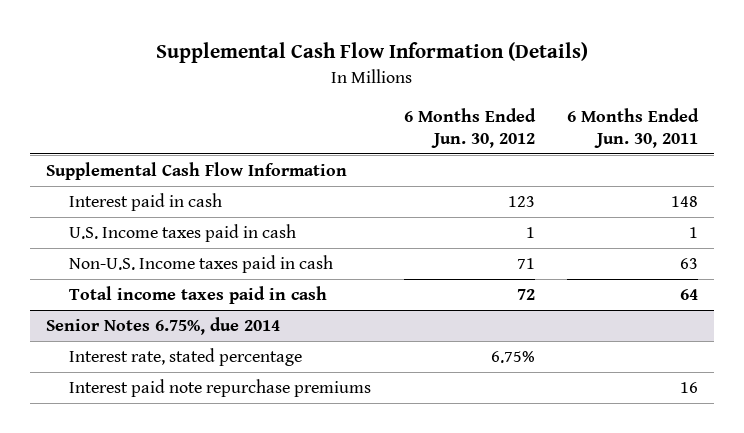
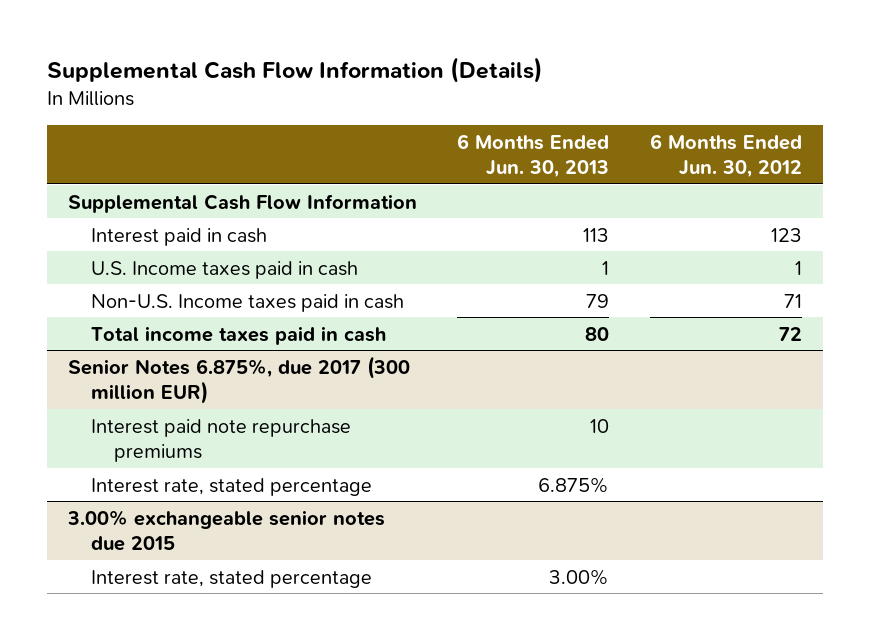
[566,108,699,148] 6 Months Ended Jun. 30, 2011 -> none
none -> [457,133,610,178] 6 Months Ended Jun. 30, 2013
[46,317,281,336] Senior Notes 6.75%, due 2014 -> none
[69,348,303,367] Interest rate, stated percentage -> none
[69,379,372,398] Interest paid note repurchase premiums -> none
none -> [67,355,410,404] Senior Notes 6.875%, due 2017 (300 million EUR)
none -> [90,418,351,462] Interest paid note repurchase premiums
none -> [90,477,372,496] Interest rate, stated percentage
none -> [66,509,385,551] 3.00% exchangeable senior notes due 2015
none -> [90,569,372,588] Interest rate, stated percentage

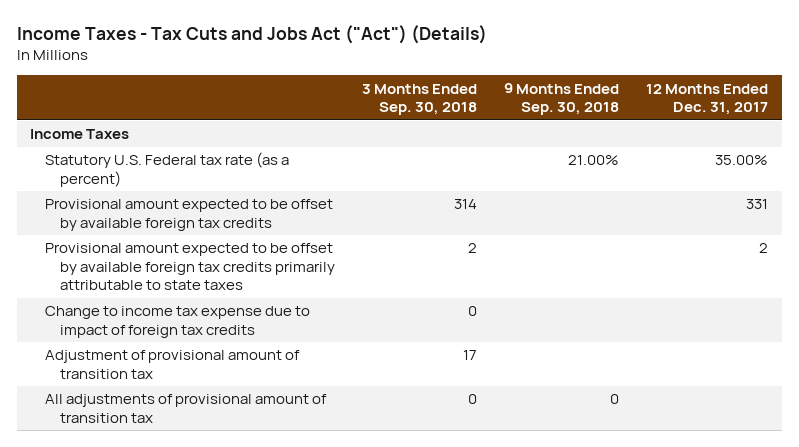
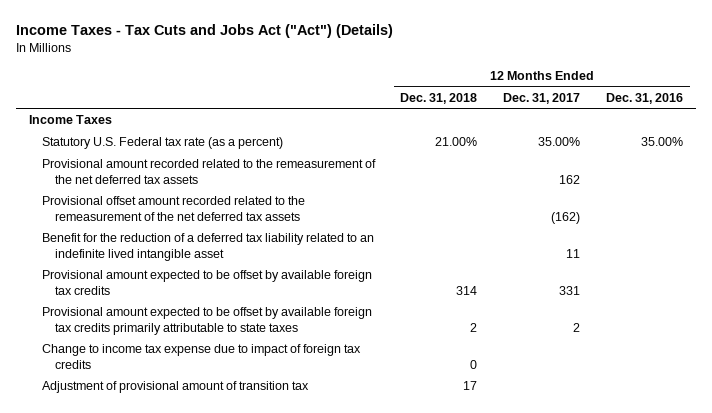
[362,83,478,116] 3 Months Ended Sep. 30, 2018 -> none
[504,82,620,116] 9 Months Ended Sep. 30, 2018 -> none
none -> [400,92,478,104] Dec. 31, 2018
none -> [606,92,684,104] Dec. 31, 2016
none -> [41,159,376,184] Provisional amount recorded related to the remeasurement of the net deferred tax assets
none -> [41,196,305,221] Provisional offset amount recorded related to the remeasurement of the net deferred tax assets
none -> [41,233,374,261] Benefit for the reduction of a deferred tax liability related to an indefinite lived intangible asset
[45,394,328,423] All adjustments of provisional amount of transition tax -> none

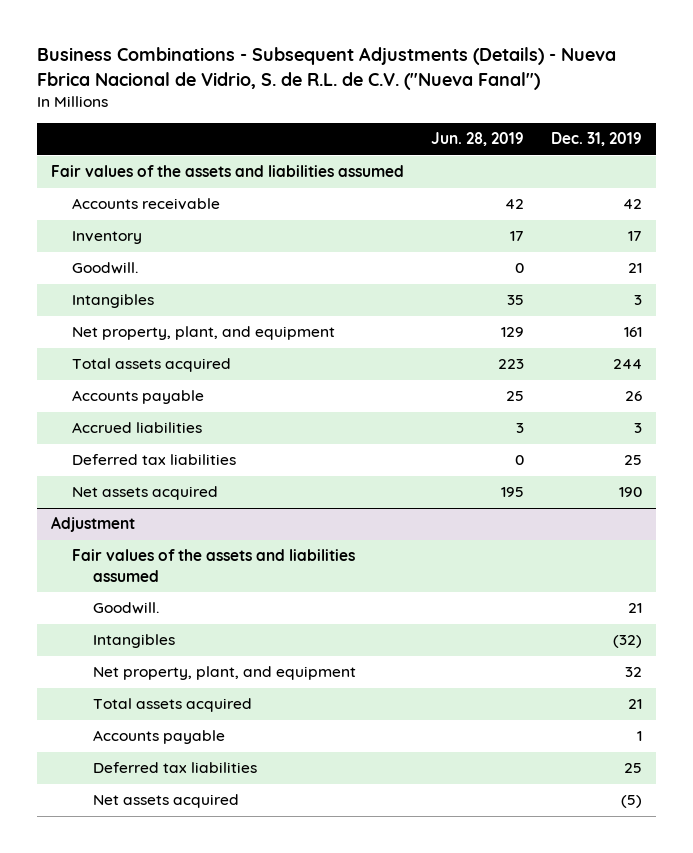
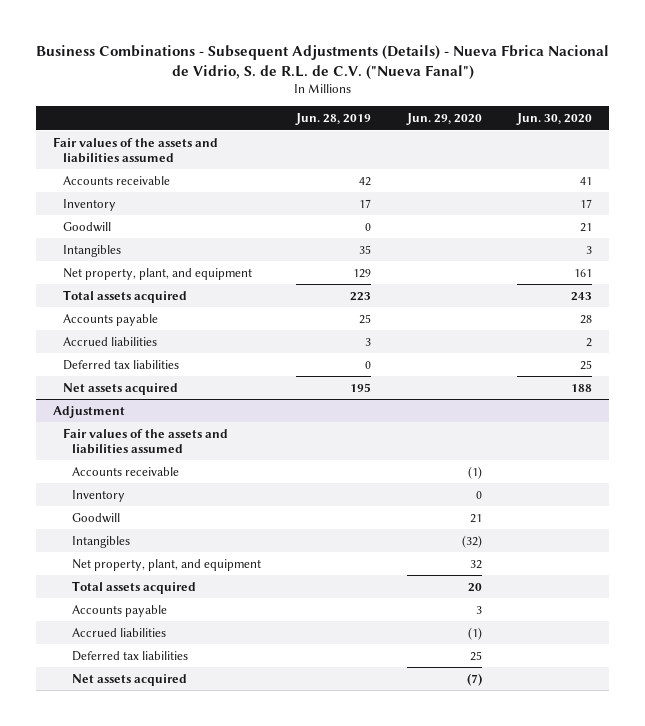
[551,132,643,147] Dec. 31, 2019 -> none
none -> [405,113,482,126] Jun. 29, 2020
none -> [515,113,592,126] Jun. 30, 2020
[72,262,139,275] Goodwill. -> [62,221,111,232] Goodwill
none -> [72,466,180,476] Accounts receivable
none -> [72,489,126,502] Inventory
[93,602,160,615] Goodwill. -> [72,512,121,523] Goodwill
none -> [72,627,167,637] Accrued liabilities

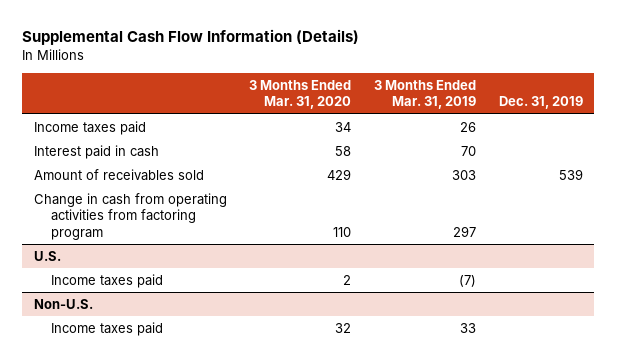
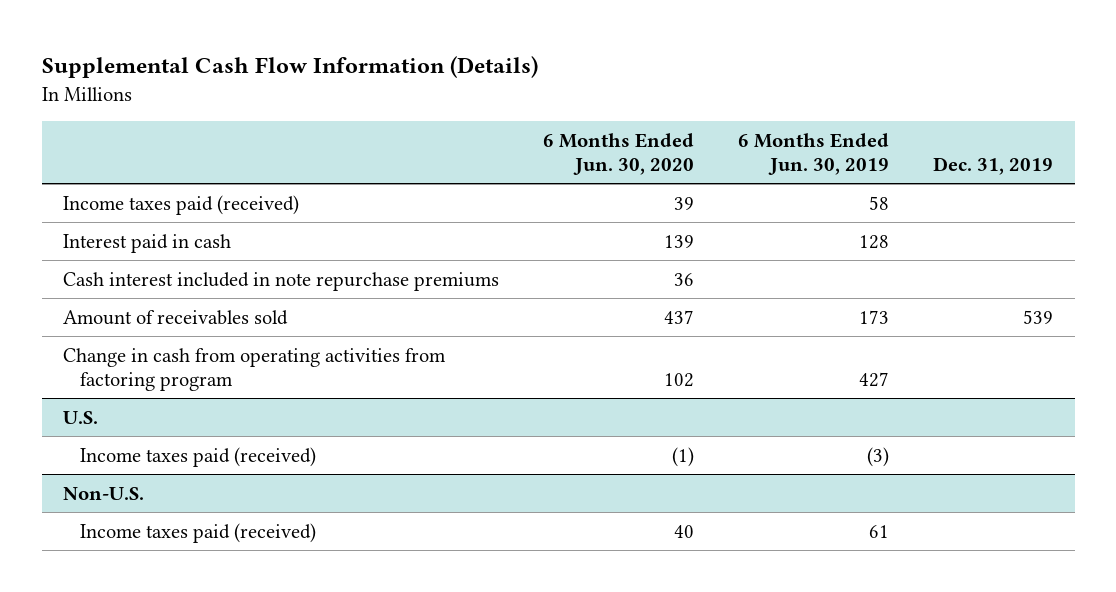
[249,79,352,110] 3 Months Ended Mar. 31, 2020 -> none
[374,79,477,110] 3 Months Ended Mar. 31, 2019 -> none
none -> [543,132,695,176] 6 Months Ended Jun. 30, 2020
none -> [738,132,890,176] 6 Months Ended Jun. 30, 2019
[33,120,146,135] Income taxes paid -> [63,194,300,215] Income taxes paid (received)
none -> [63,271,500,291] Cash interest included in note repurchase premiums
[50,273,163,288] Income taxes paid -> [79,446,316,467] Income taxes paid (received)
[50,321,163,336] Income taxes paid -> [79,522,316,543] Income taxes paid (received)

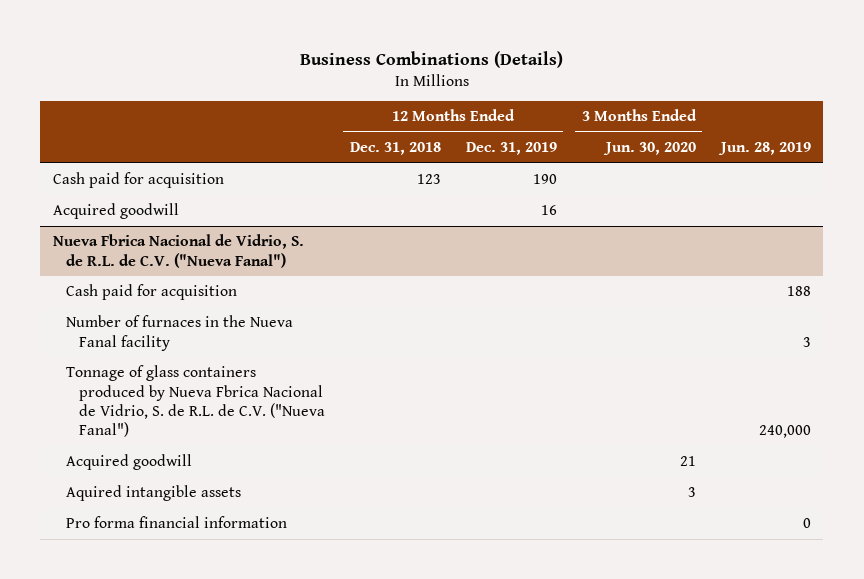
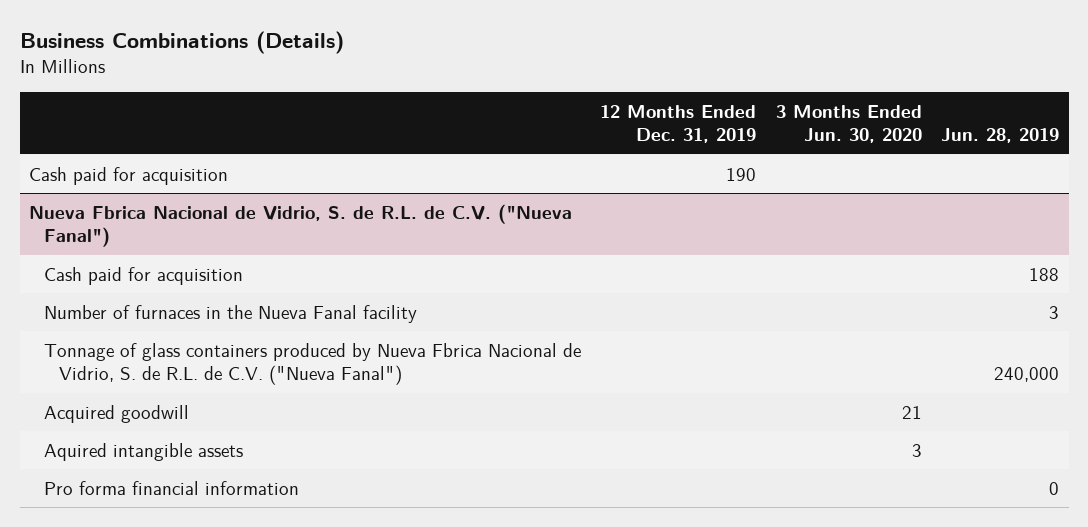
[349,142,441,156] Dec. 31, 2018 -> none
[52,203,179,220] Acquired goodwill -> none

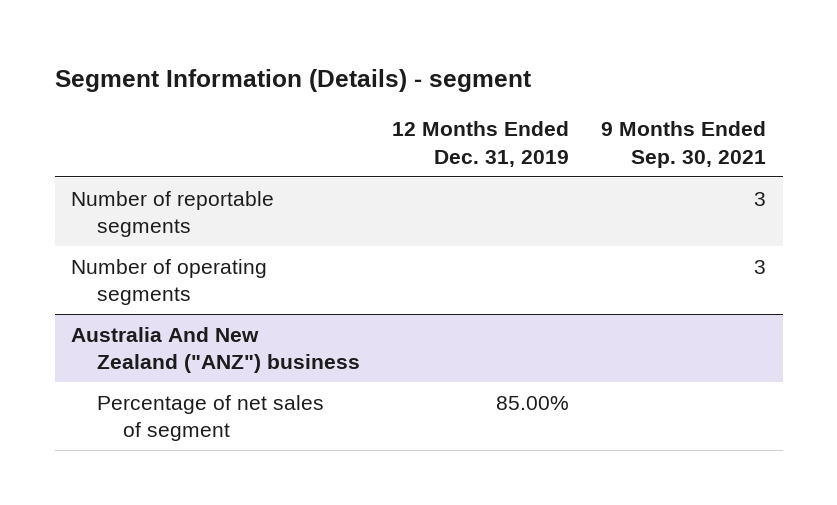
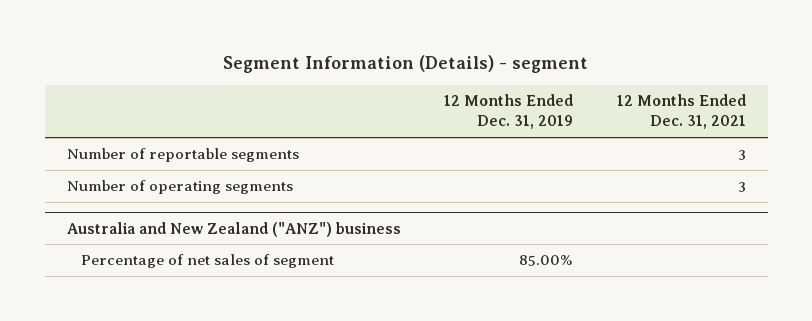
[601,121,767,168] 9 Months Ended Sep. 30, 2021 -> none
none -> [616,94,746,130] 12 Months Ended Dec. 31, 2021
[70,326,360,373] Australia And New Zealand ("ANZ") business -> [66,221,401,237] Australia and New Zealand ("ANZ") business

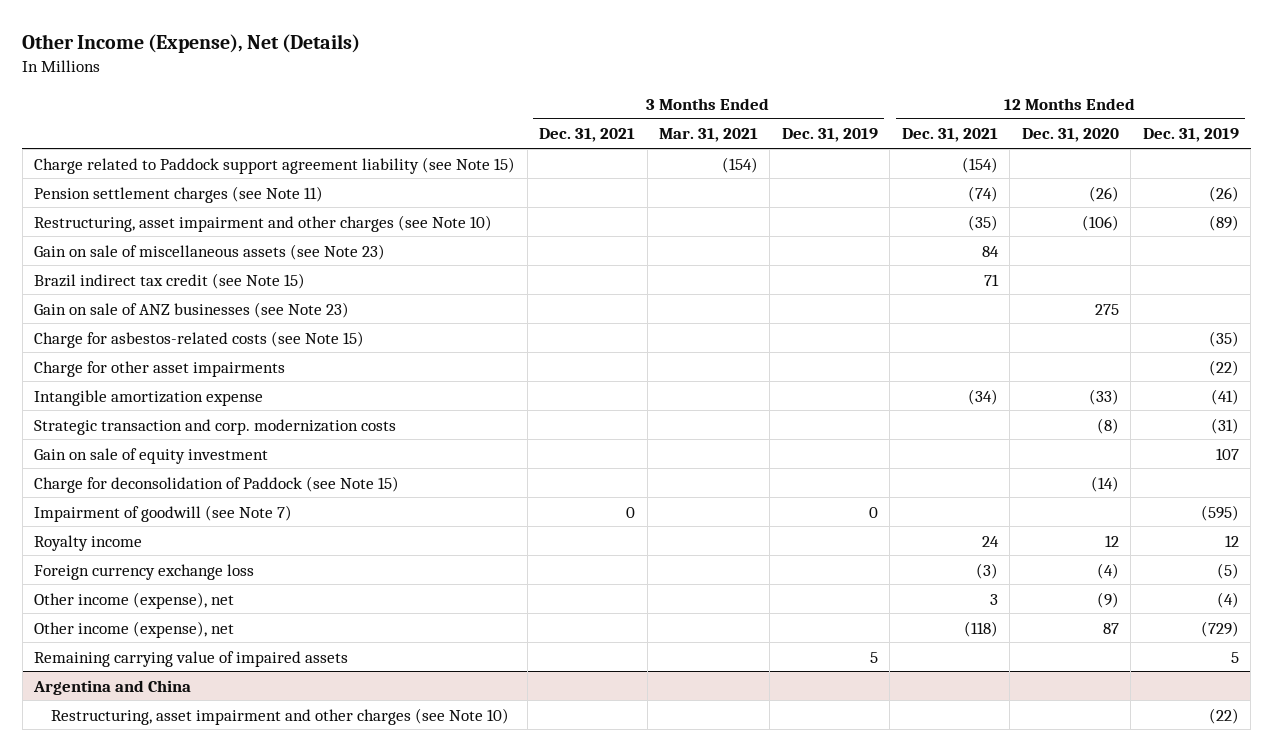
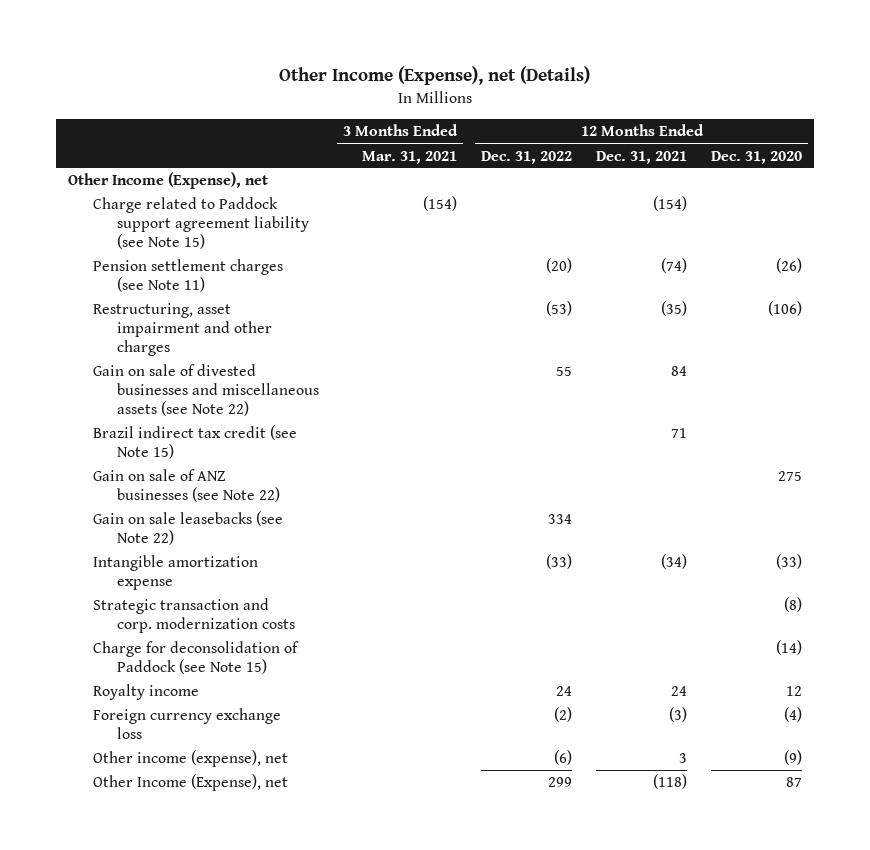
[22,33,361,53] Other Income (Expense), Net (Details) -> [279,66,591,86] Other Income (Expense), net (Details)
[539,128,636,143] Dec. 31, 2021 -> none
[781,128,878,143] Dec. 31, 2019 -> none
[1142,128,1239,143] Dec. 31, 2019 -> none
none -> [481,150,573,164] Dec. 31, 2022
none -> [68,172,269,190] Other Income (Expense), net
[34,214,493,232] Restructuring, asset impairment and other charges (see Note 10) -> [92,303,273,356] Restructuring, asset impairment and other charges
[34,243,386,260] Gain on sale of miscellaneous assets (see Note 23) -> [92,364,320,416] Gain on sale of divested businesses and miscellaneous assets (see Note 22)
[34,330,365,348] Charge for asbestos-related costs (see Note 15) -> none
[34,360,286,377] Charge for other asset impairments -> none
[34,301,350,318] Gain on sale of ANZ businesses (see Note 23) -> [92,469,281,502] Gain on sale of ANZ businesses (see Note 22)
none -> [92,511,283,545] Gain on sale leasebacks (see Note 22)
[34,447,269,464] Gain on sale of equity investment -> none
[34,504,293,522] Impairment of goodwill (see Note 7) -> none
[34,650,349,667] Remaining carrying value of impaired assets -> none
[33,679,192,695] Argentina and China -> none
[50,707,509,725] Restructuring, asset impairment and other charges (see Note 10) -> none
[34,620,235,638] Other income (expense), net -> [92,774,288,792] Other Income (Expense), net

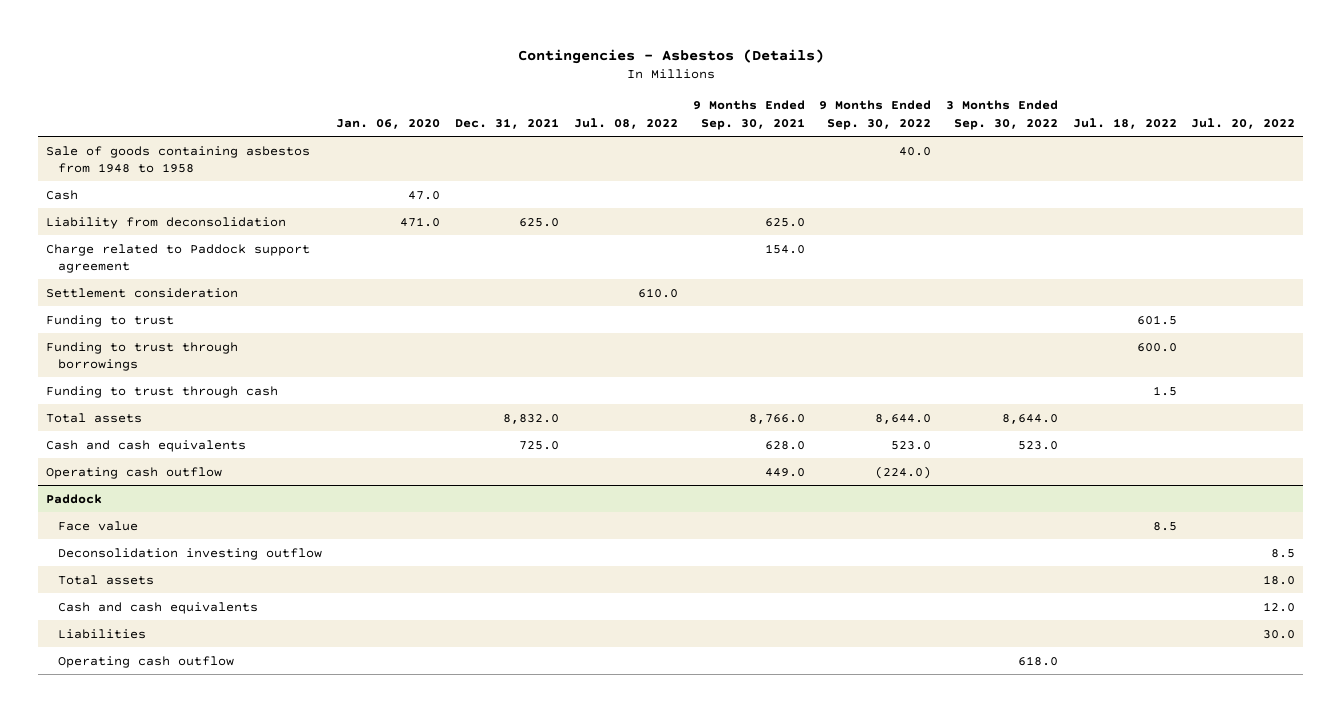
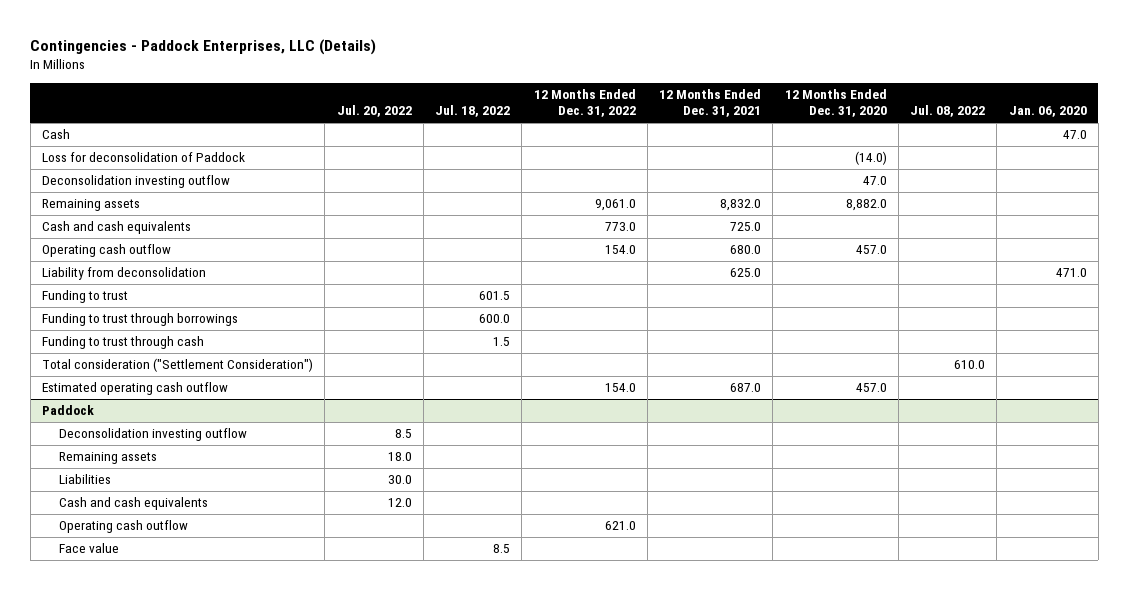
[517,48,824,64] Contingencies - Asbestos (Details) -> [30,39,377,56] Contingencies - Paddock Enterprises, LLC (Details)
[455,117,560,129] Dec. 31, 2021 -> none
[692,100,805,130] 9 Months Ended Sep. 30, 2021 -> none
[819,100,932,130] 9 Months Ended Sep. 30, 2022 -> none
[945,100,1058,130] 3 Months Ended Sep. 30, 2022 -> none
none -> [533,89,636,118] 12 Months Ended Dec. 31, 2022
none -> [659,89,762,118] 12 Months Ended Dec. 31, 2021
none -> [784,89,887,118] 12 Months Ended Dec. 31, 2020
[45,145,310,173] Sale of goods containing asbestos from 1948 to 1958 -> none
none -> [42,152,246,163] Loss for deconsolidation of Paddock
none -> [42,175,231,189] Deconsolidation investing outflow
none -> [42,199,141,212] Remaining assets
[45,439,246,452] Cash and cash equivalents -> [42,221,192,235] Cash and cash equivalents
[45,466,222,479] Operating cash outflow -> [42,244,172,258] Operating cash outflow
[45,243,310,273] Charge related to Paddock support agreement -> none
[45,287,238,298] Settlement consideration -> none
[45,412,142,423] Total assets -> none
none -> [42,358,314,373] Total consideration ("Settlement Consideration")
none -> [42,382,229,396] Estimated operating cash outflow
[57,574,154,585] Total assets -> [58,452,157,465] Remaining assets
[57,601,258,614] Cash and cash equivalents -> [58,497,208,511] Cash and cash equivalents
[57,520,138,531] Face value -> [58,543,119,554] Face value

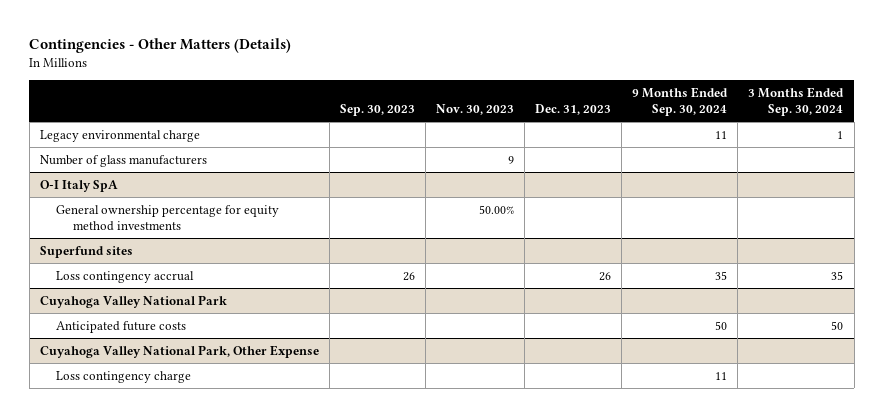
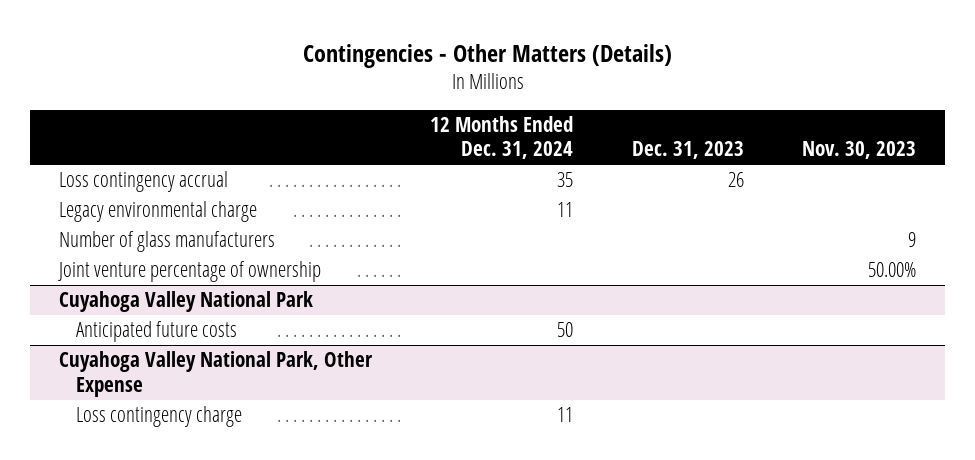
[339,103,415,116] Sep. 30, 2023 -> none
[632,86,729,116] 9 Months Ended Sep. 30, 2024 -> none
[748,86,845,116] 3 Months Ended Sep. 30, 2024 -> none
none -> [430,115,574,160] 12 Months Ended Dec. 31, 2024
none -> [59,171,229,193] Loss contingency accrual
[39,179,118,192] O-I Italy SpA -> none
[56,204,280,231] General ownership percentage for equity method investments -> none
[39,245,133,258] Superfund sites -> none
[56,270,195,283] Loss contingency accrual -> none
none -> [58,261,322,283] Joint venture percentage of ownership

